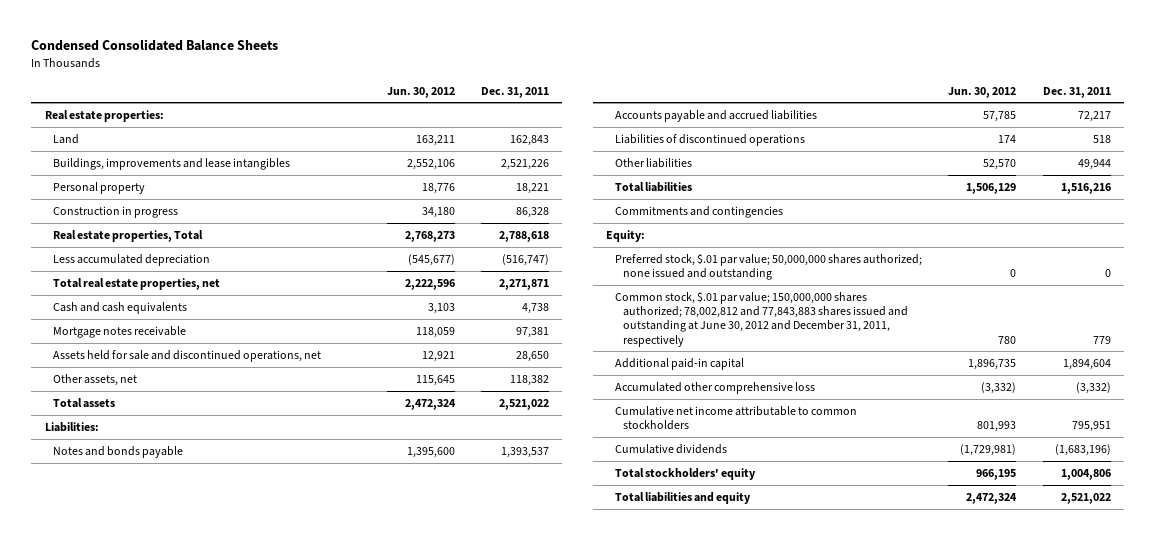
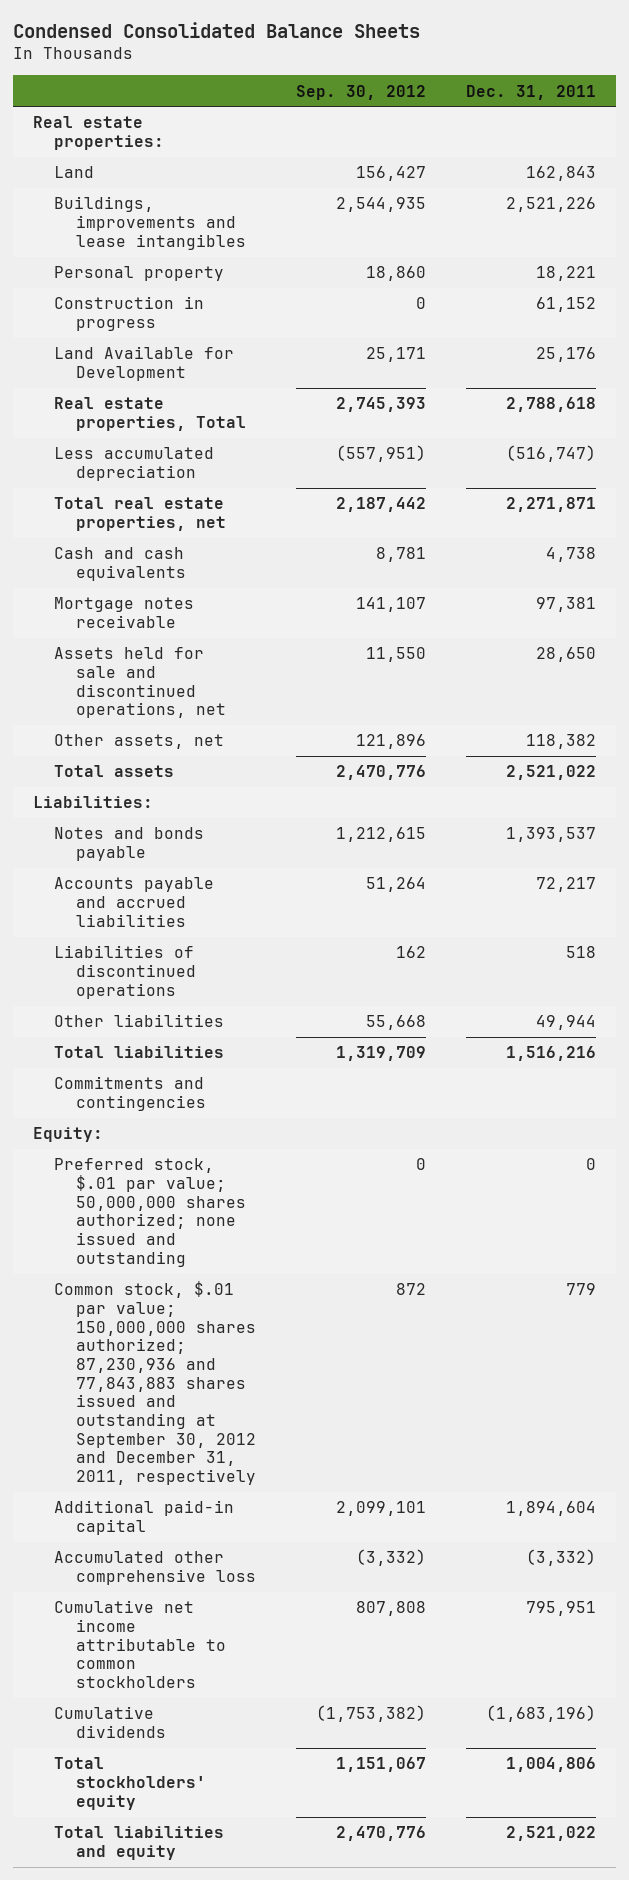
[386,86,455,98] Jun. 30, 2012 -> none
none -> [295,84,426,100] Sep. 30, 2012
[516,206,550,218] 86,328 -> [535,297,596,313] 61,152
none -> [54,346,235,382] Land Available for Development
[614,291,909,347] Common stock, $.01 par value; 150,000,000 shares authorized; 78,002,812 and 77,843,883 shares issued and outstanding at June 30, 2012 and December 31, 2011, respectively -> [54,1281,256,1486] Common stock, $.01 par value; 150,000,000 shares authorized; 87,230,936 and 77,843,883 shares issued and outstanding at September 30, 2012 and December 31, 2011, respectively

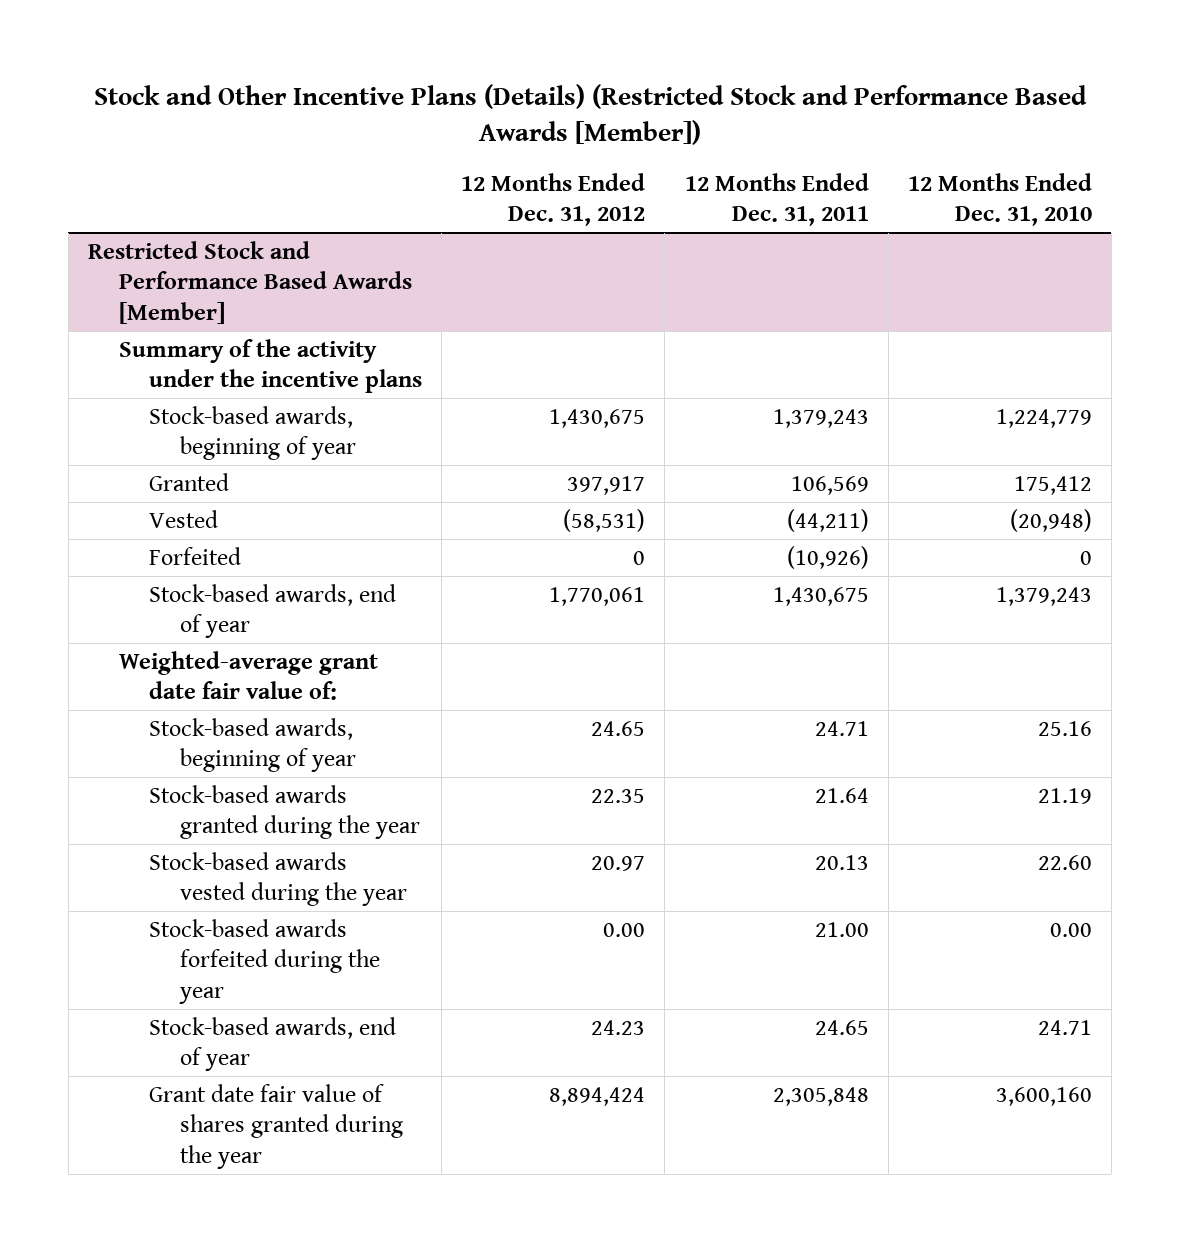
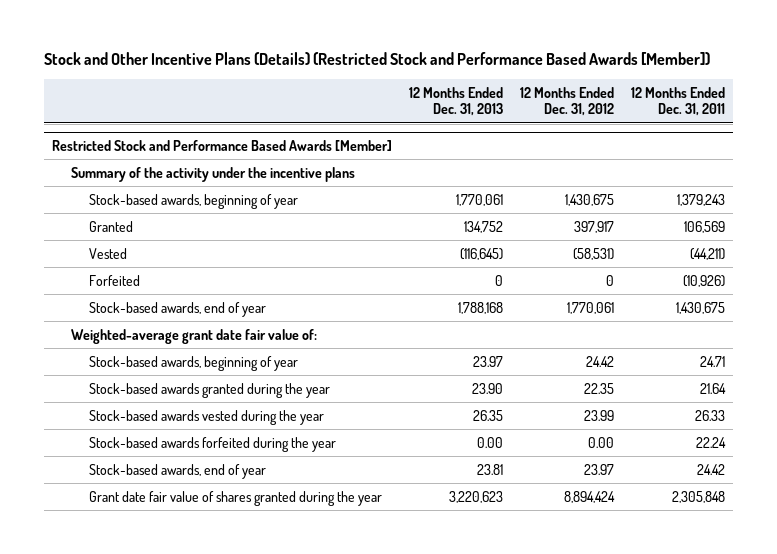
[907,172,1092,227] 12 Months Ended Dec. 31, 2010 -> none
none -> [408,86,503,117] 12 Months Ended Dec. 31, 2013
[591,720,646,736] 24.65 -> [585,355,614,367] 24.42
[591,855,646,871] 20.97 -> [583,409,614,421] 23.99
[814,854,869,870] 20.13 -> [694,409,725,421] 26.33
[814,921,869,937] 21.00 -> [695,436,726,448] 22.24
[591,1019,646,1035] 24.23 -> [583,463,614,475] 23.97
[814,1019,869,1035] 24.65 -> [696,463,725,475] 24.42

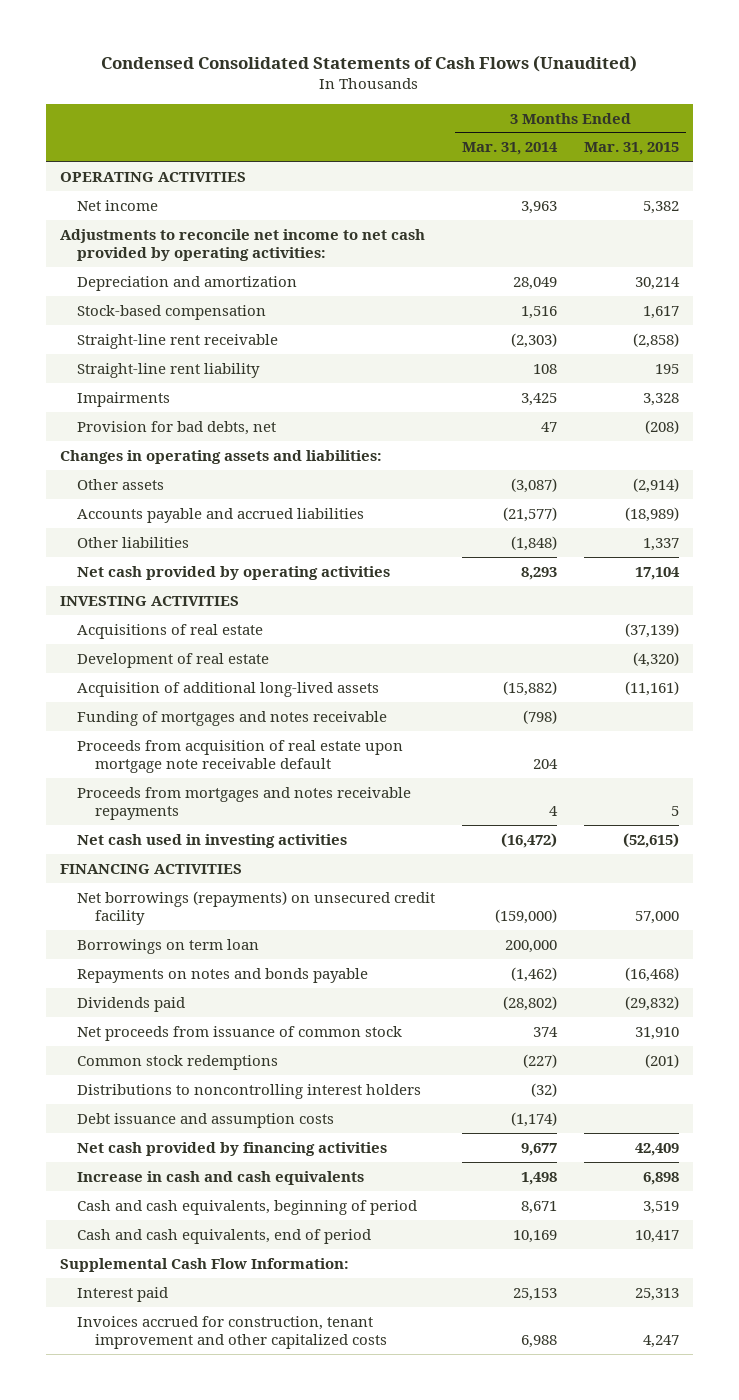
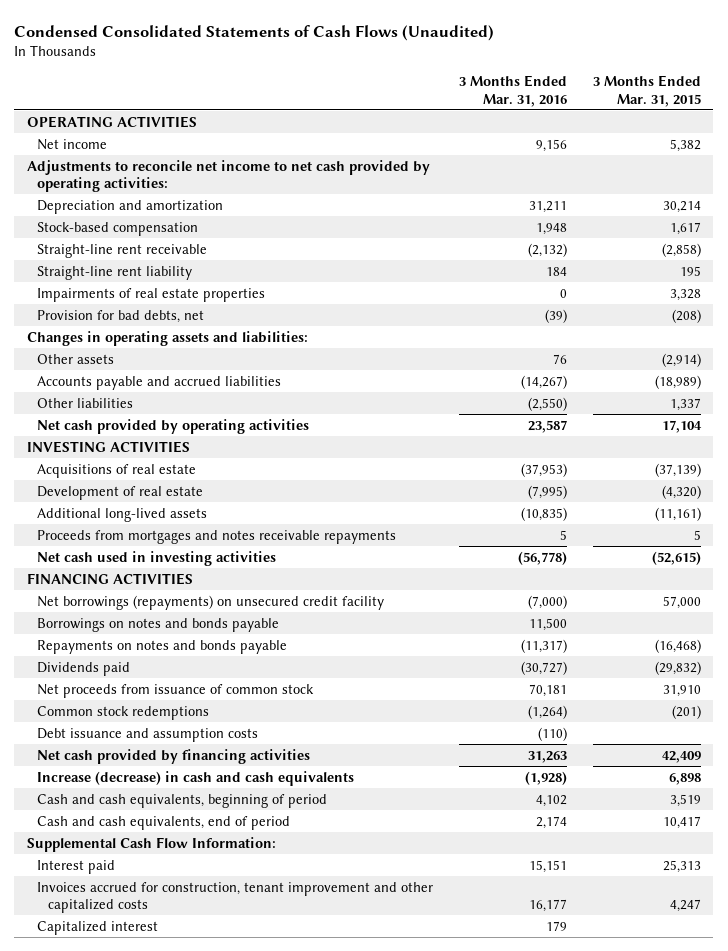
[462,142,559,156] Mar. 31, 2014 -> none
none -> [458,75,567,107] 3 Months Ended Mar. 31, 2016
[77,391,171,407] Impairments -> [37,287,266,302] Impairments of real estate properties
[77,710,388,726] Funding of mortgages and notes receivable -> none
[77,739,404,773] Proceeds from acquisition of real estate upon mortgage note receivable default -> none
[77,681,380,697] Acquisition of additional long-lived assets -> [37,507,208,522] Additional long-lived assets
[77,938,260,954] Borrowings on term loan -> none
none -> [37,617,280,632] Borrowings on notes and bonds payable
[77,1083,422,1099] Distributions to noncontrolling interest holders -> none
[77,1170,365,1185] Increase in cash and cash equivalents -> [37,770,355,786] Increase (decrease) in cash and cash equivalents
none -> [37,920,159,935] Capitalized interest

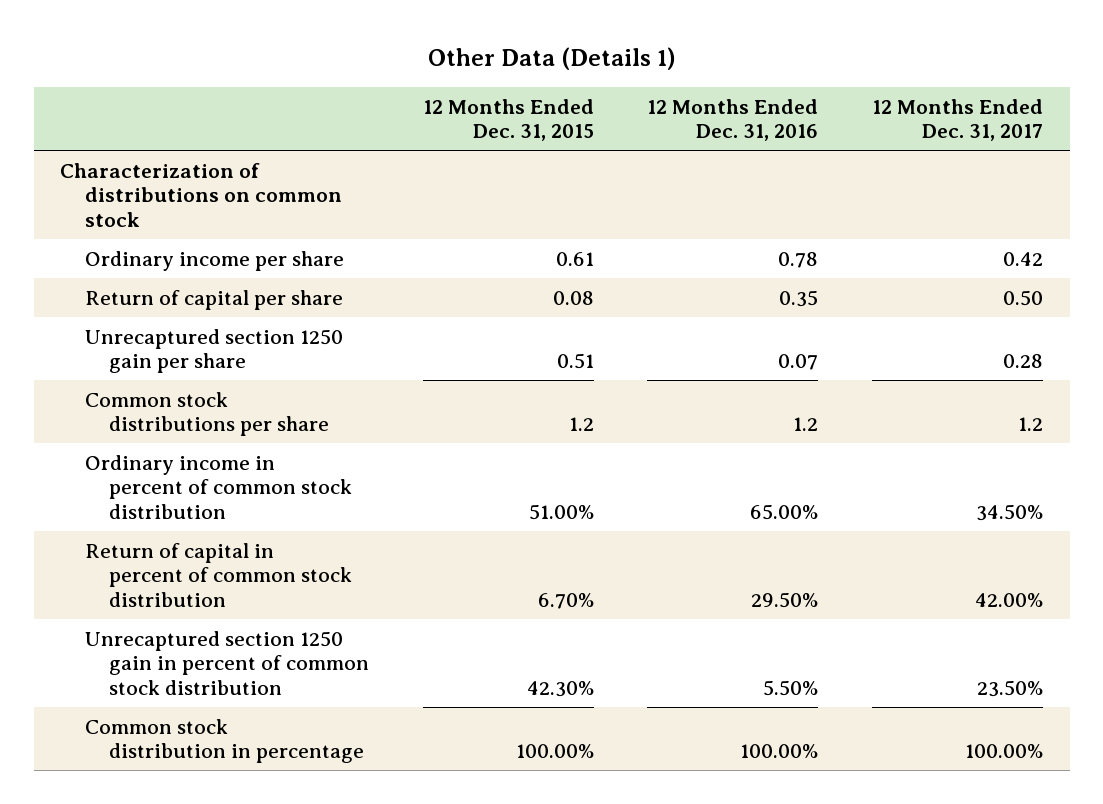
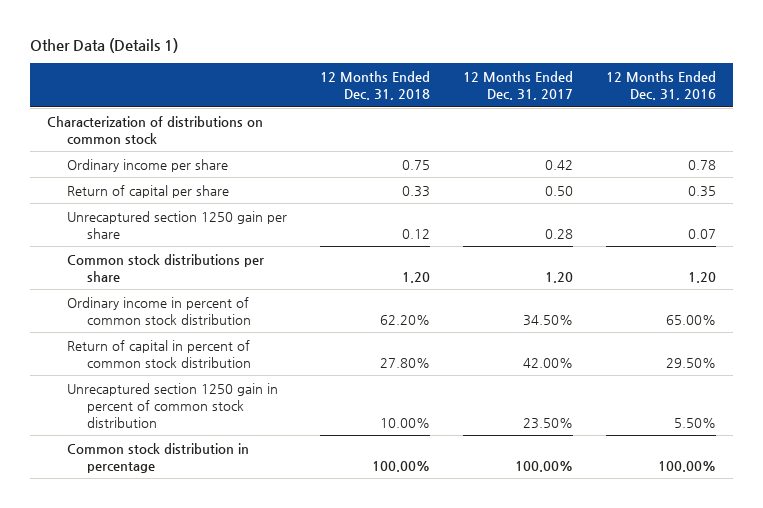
[422,98,594,142] 12 Months Ended Dec. 31, 2015 -> none
none -> [319,71,430,101] 12 Months Ended Dec. 31, 2018
[793,417,819,432] 1.2 -> [688,271,717,283] 1.20
[1017,417,1043,432] 1.2 -> [545,271,574,283] 1.20

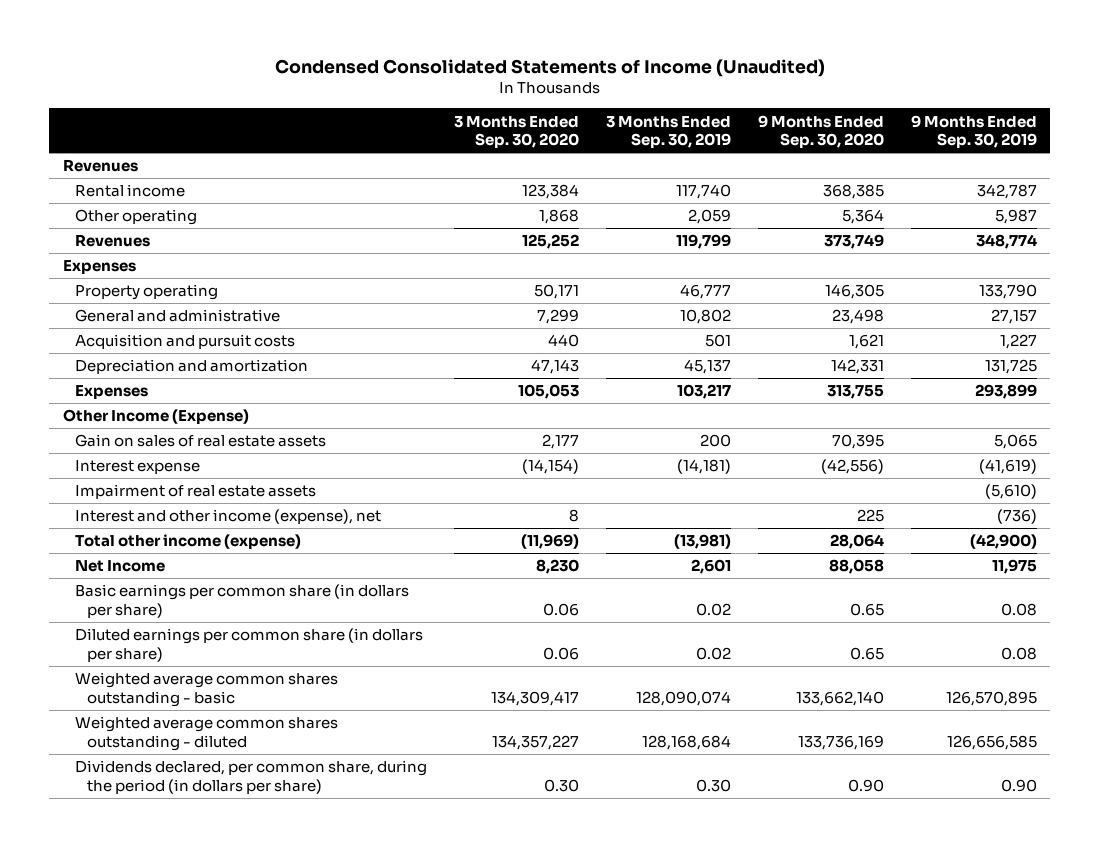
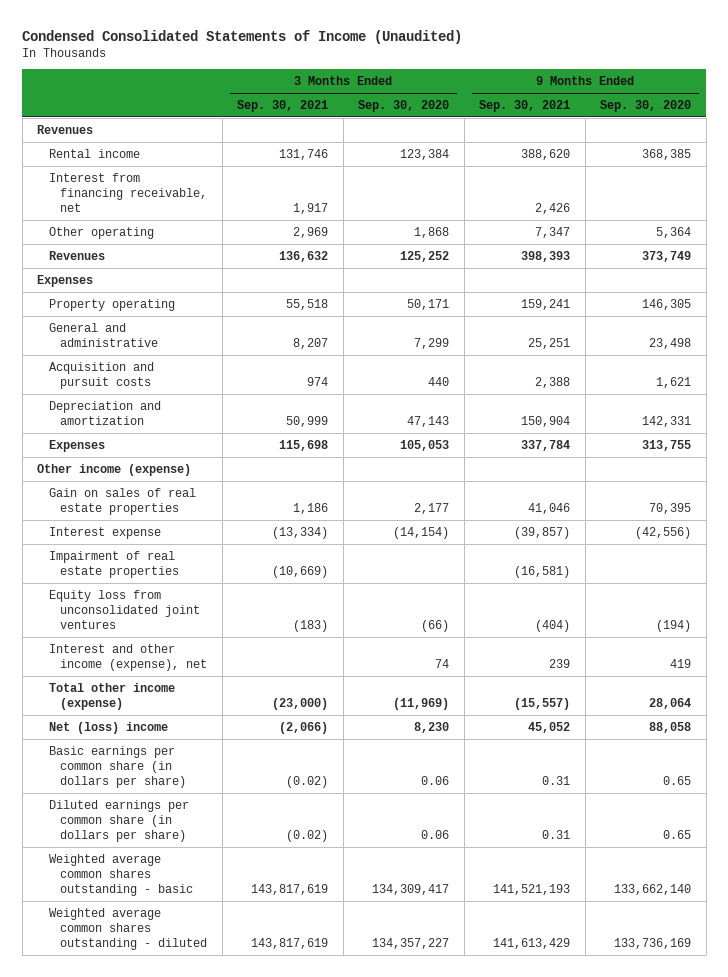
[605,115,731,149] 3 Months Ended Sep. 30, 2019 -> none
[910,114,1037,149] 9 Months Ended Sep. 30, 2019 -> none
none -> [237,100,329,113] Sep. 30, 2021
none -> [479,100,571,113] Sep. 30, 2021
none -> [48,172,208,212] Interest from financing receivable, net
[62,409,249,425] Other Income (Expense) -> [37,463,192,476] Other income (expense)
[75,434,327,448] Gain on sales of real estate assets -> [48,487,196,515] Gain on sales of real estate properties
[75,484,317,500] Impairment of real estate assets -> [48,550,180,578] Impairment of real estate properties
none -> [48,589,201,629] Equity loss from unconsolidated joint ventures
[568,509,579,523] 8 -> [435,658,450,668] 74
[856,509,884,523] 225 -> [670,658,692,668] 419
[75,560,166,573] Net Income -> [48,721,168,734] Net (loss) income
[75,760,428,794] Dividends declared, per common share, during the period (in dollars per share) -> none

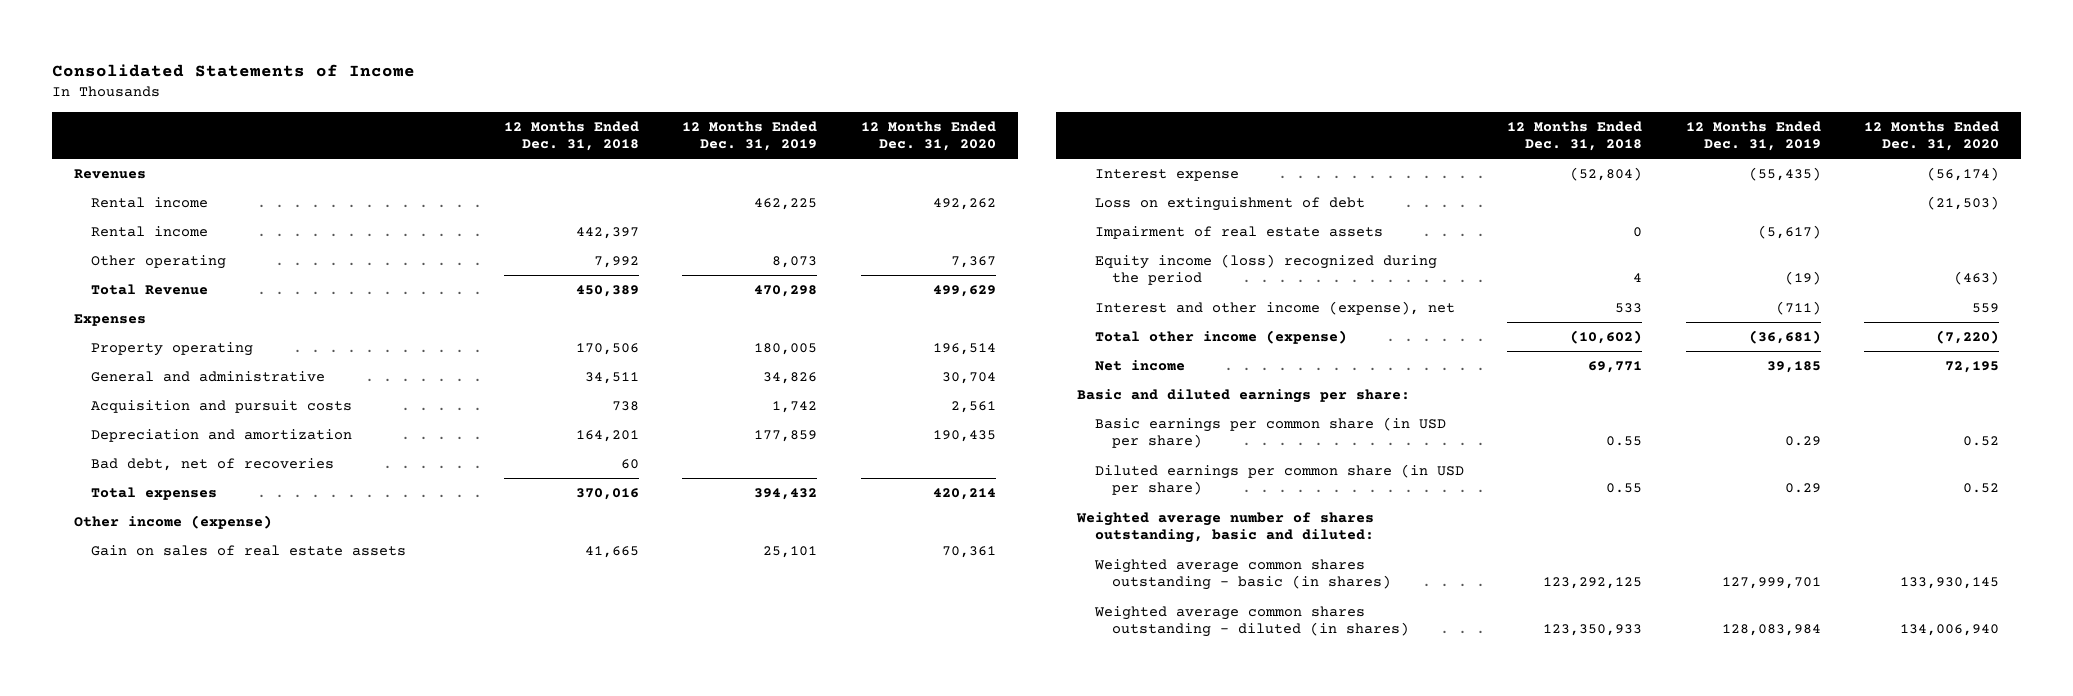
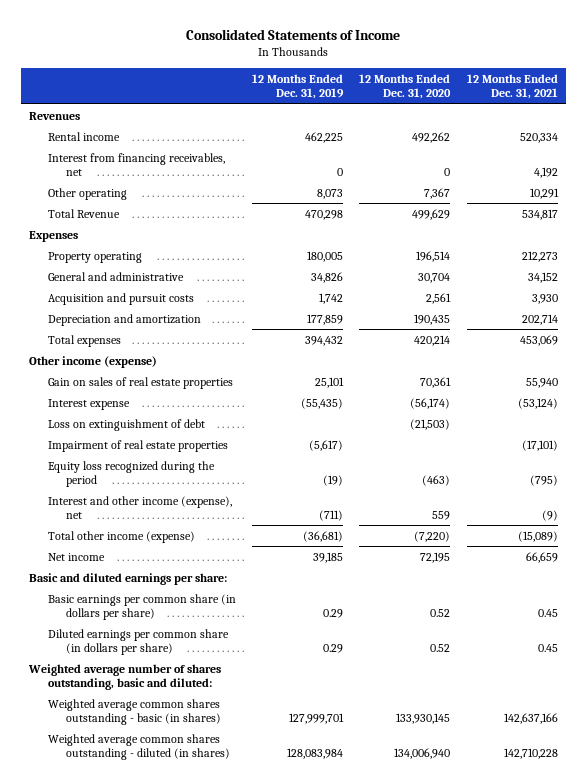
[503,120,639,152] 12 Months Ended Dec. 31, 2018 -> none
none -> [466,74,558,100] 12 Months Ended Dec. 31, 2021
[91,226,209,238] Rental income -> none
none -> [47,152,225,176] Interest from financing receivables, net
[91,458,335,472] Bad debt, net of recoveries -> none
[91,545,407,557] Gain on sales of real estate assets -> [47,376,233,389] Gain on sales of real estate properties
[1094,226,1383,240] Impairment of real estate assets -> [47,439,228,452] Impairment of real estate properties
[1094,254,1437,286] Equity income (loss) recognized during the period -> [47,460,215,487] Equity loss recognized during the period
[1094,417,1446,449] Basic earnings per common share (in USD per share) -> [47,593,236,620] Basic earnings per common share (in dollars per share)
[1094,464,1464,496] Diluted earnings per common share (in USD per share) -> [47,628,229,655] Diluted earnings per common share (in dollars per share)

